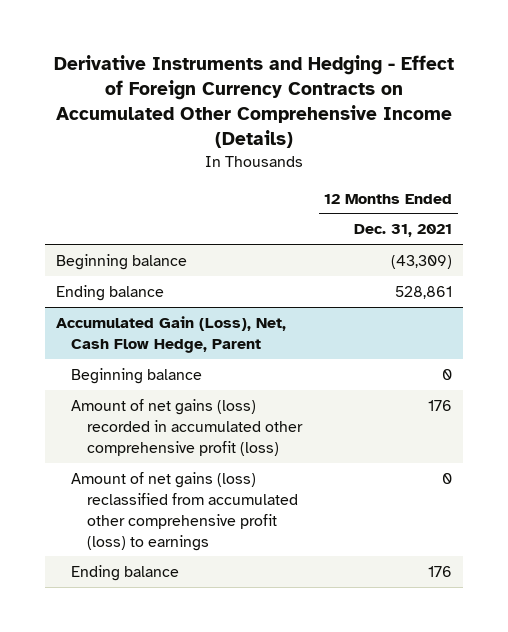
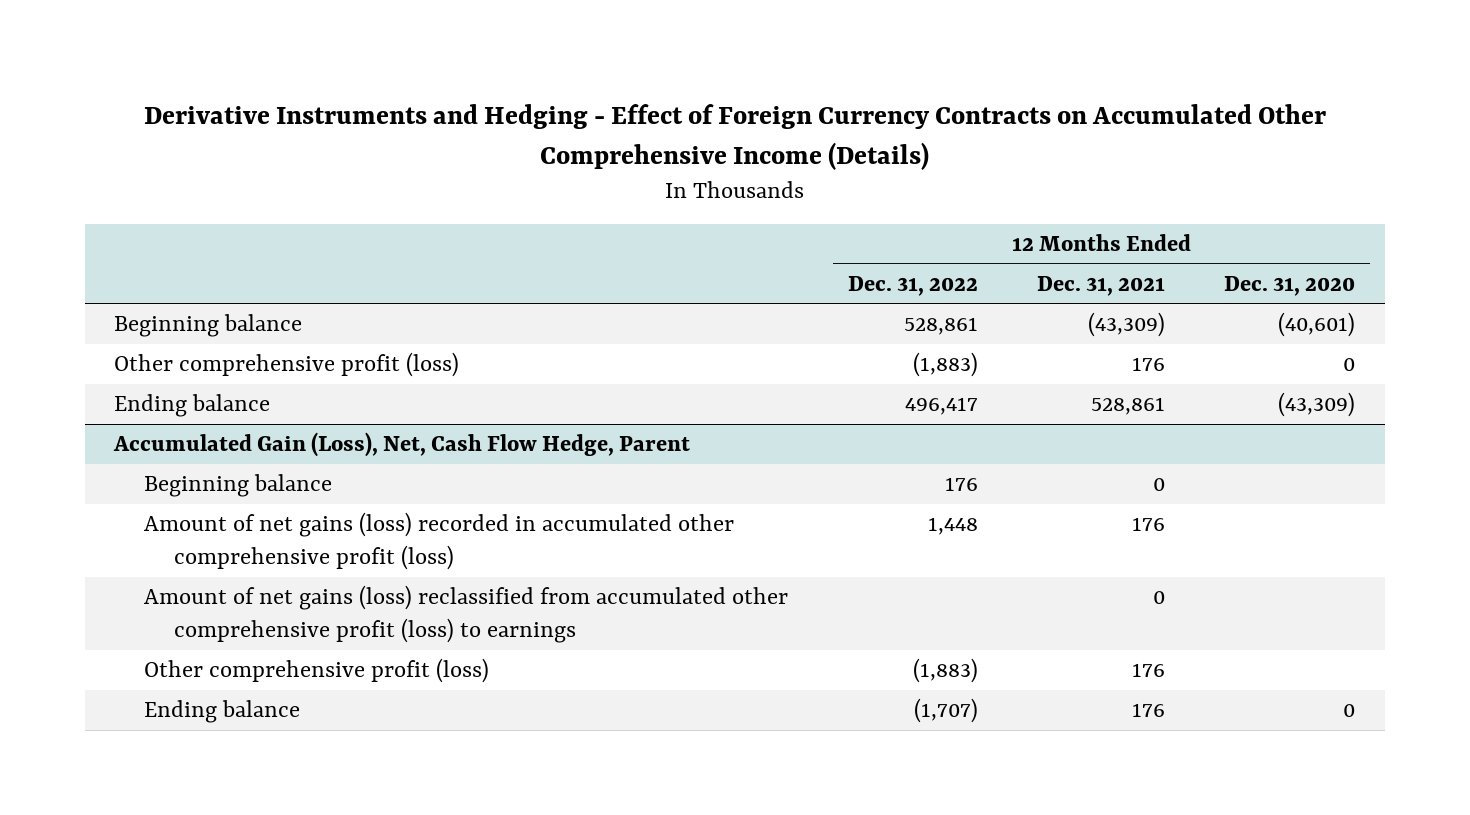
none -> [847,275,978,296] Dec. 31, 2022
none -> [1224,275,1356,296] Dec. 31, 2020
none -> [114,352,460,378] Other comprehensive profit (loss)
none -> [144,658,490,684] Other comprehensive profit (loss)

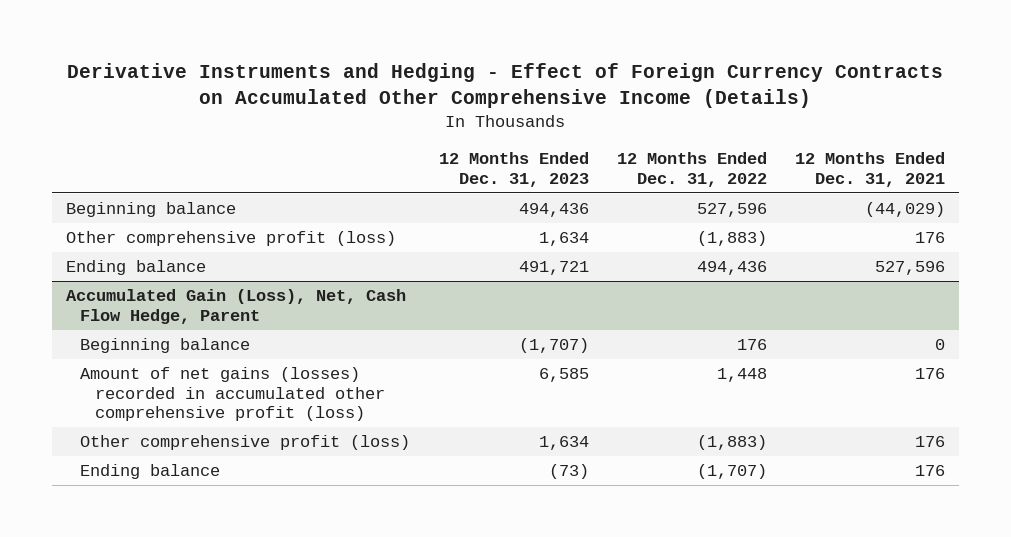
[1224,275,1356,296] Dec. 31, 2020 -> none
none -> [438,152,589,188] 12 Months Ended Dec. 31, 2023
[903,317,978,336] 528,861 -> [696,203,767,218] 527,596
[1088,312,1166,338] (43,309) -> [864,202,945,218] (44,029)
[904,397,978,416] 496,417 -> [696,261,767,276] 494,436
[1091,397,1166,416] 528,861 -> [874,261,945,276] 527,596
[144,585,789,644] Amount of net gains (loss) reclassified from accumulated other comprehensive profit (loss) to earnings -> none
[144,512,735,571] Amount of net gains (loss) recorded in accumulated other comprehensive profit (loss) -> [80,367,386,422] Amount of net gains (losses) recorded in accumulated other comprehensive profit (loss)

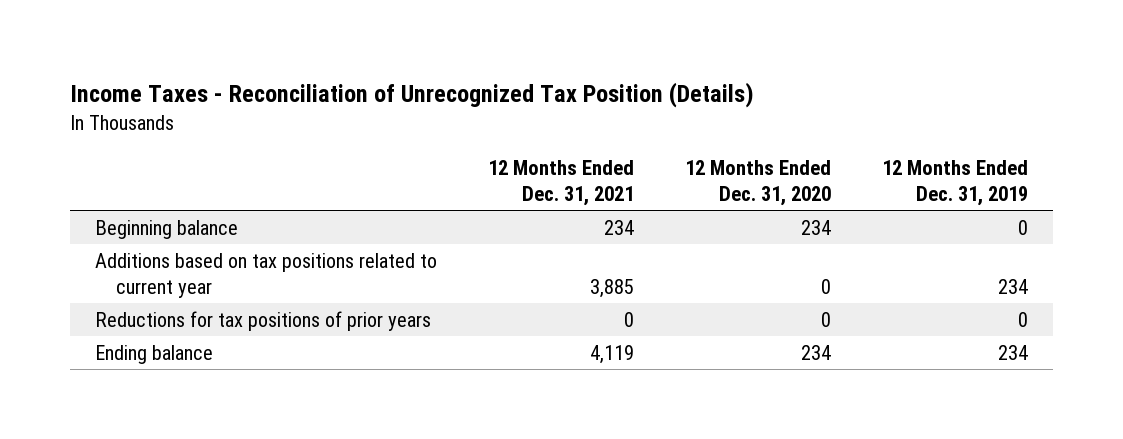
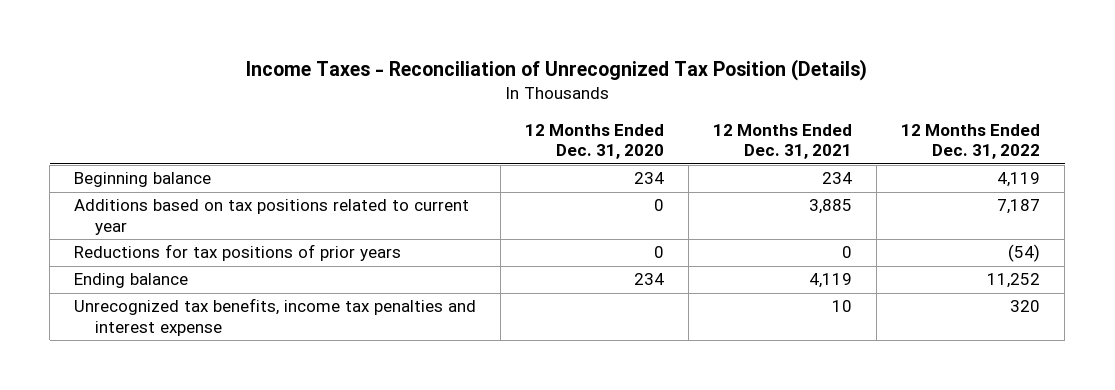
[881,159,1028,207] 12 Months Ended Dec. 31, 2019 -> none
none -> [901,123,1041,160] 12 Months Ended Dec. 31, 2022
none -> [74,298,477,336] Unrecognized tax benefits, income tax penalties and interest expense

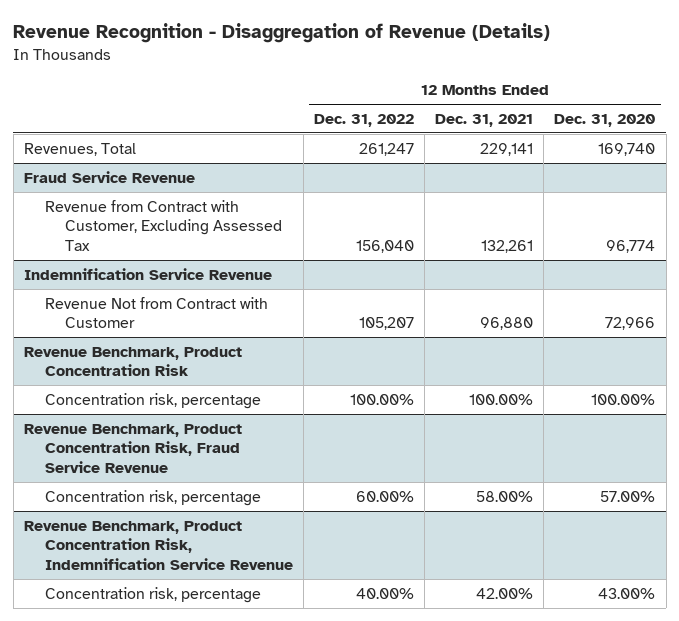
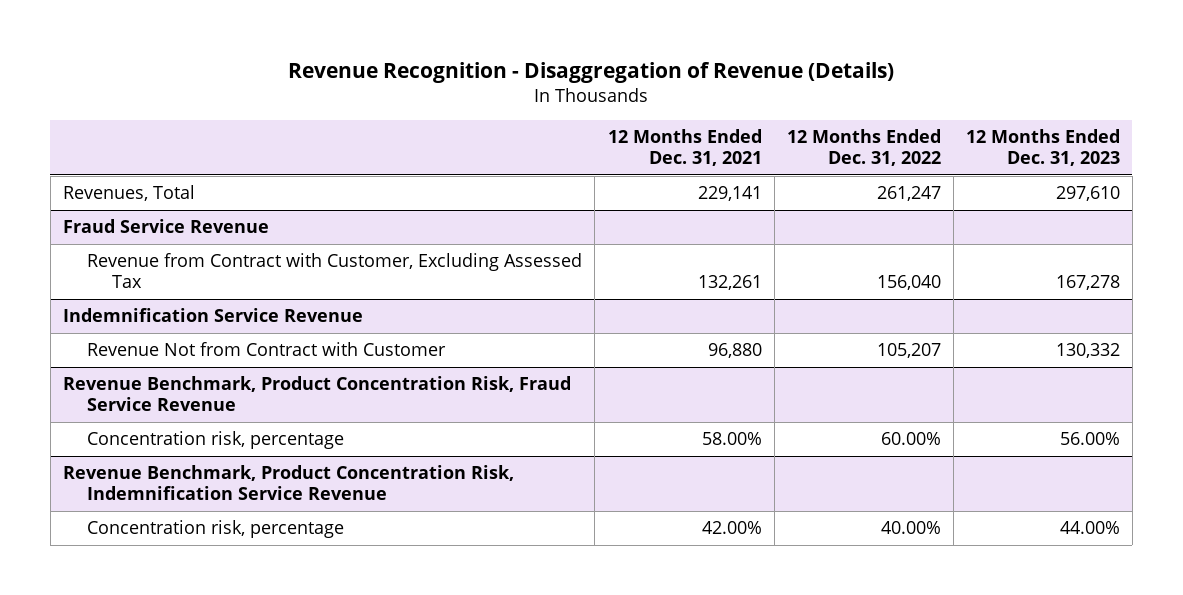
[554,113,656,127] Dec. 31, 2020 -> none
none -> [965,129,1120,167] 12 Months Ended Dec. 31, 2023
[23,346,242,377] Revenue Benchmark, Product Concentration Risk -> none
[44,392,261,409] Concentration risk, percentage -> none

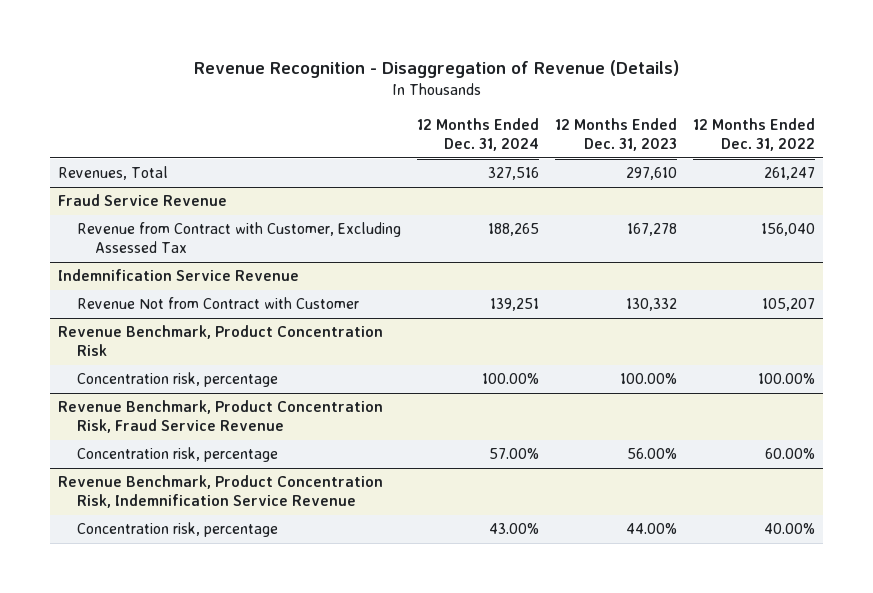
[607,129,762,167] 12 Months Ended Dec. 31, 2021 -> none
none -> [416,118,539,152] 12 Months Ended Dec. 31, 2024
none -> [58,325,384,357] Revenue Benchmark, Product Concentration Risk
none -> [76,372,278,388] Concentration risk, percentage

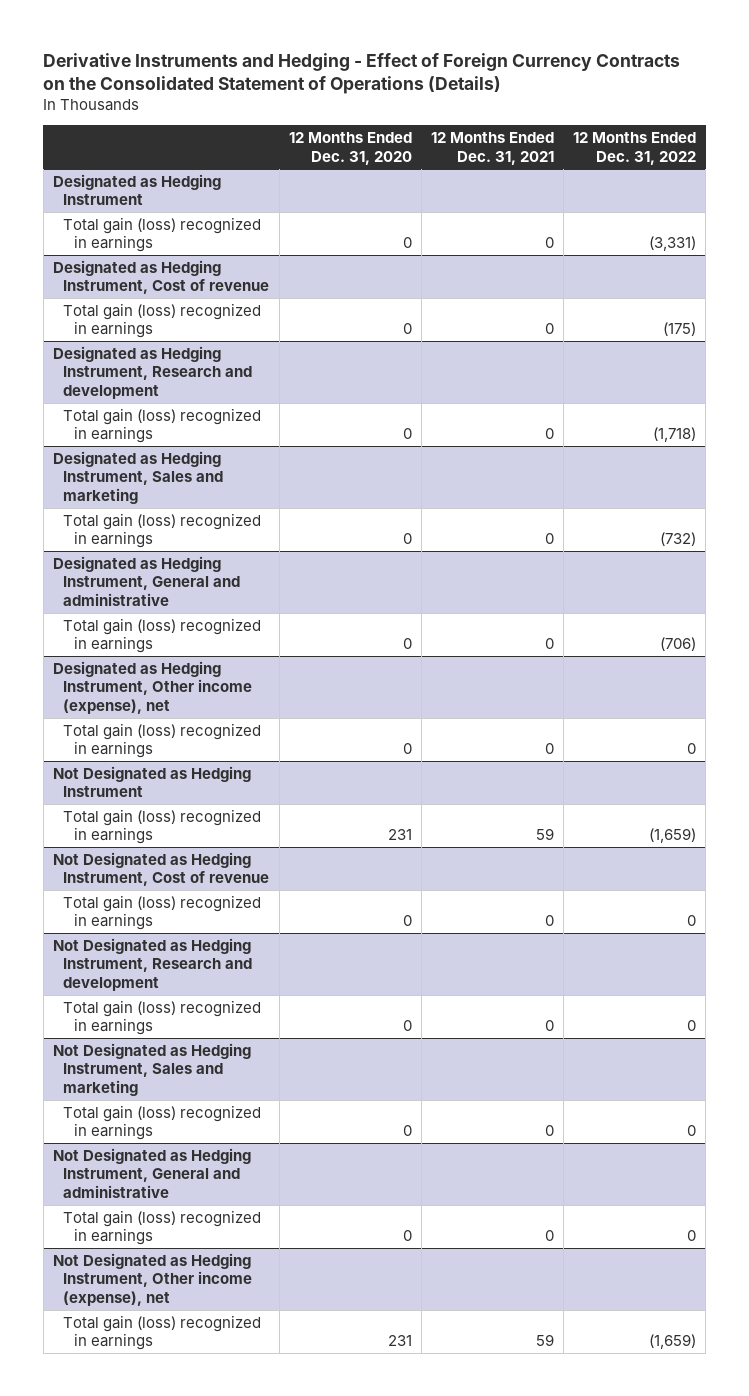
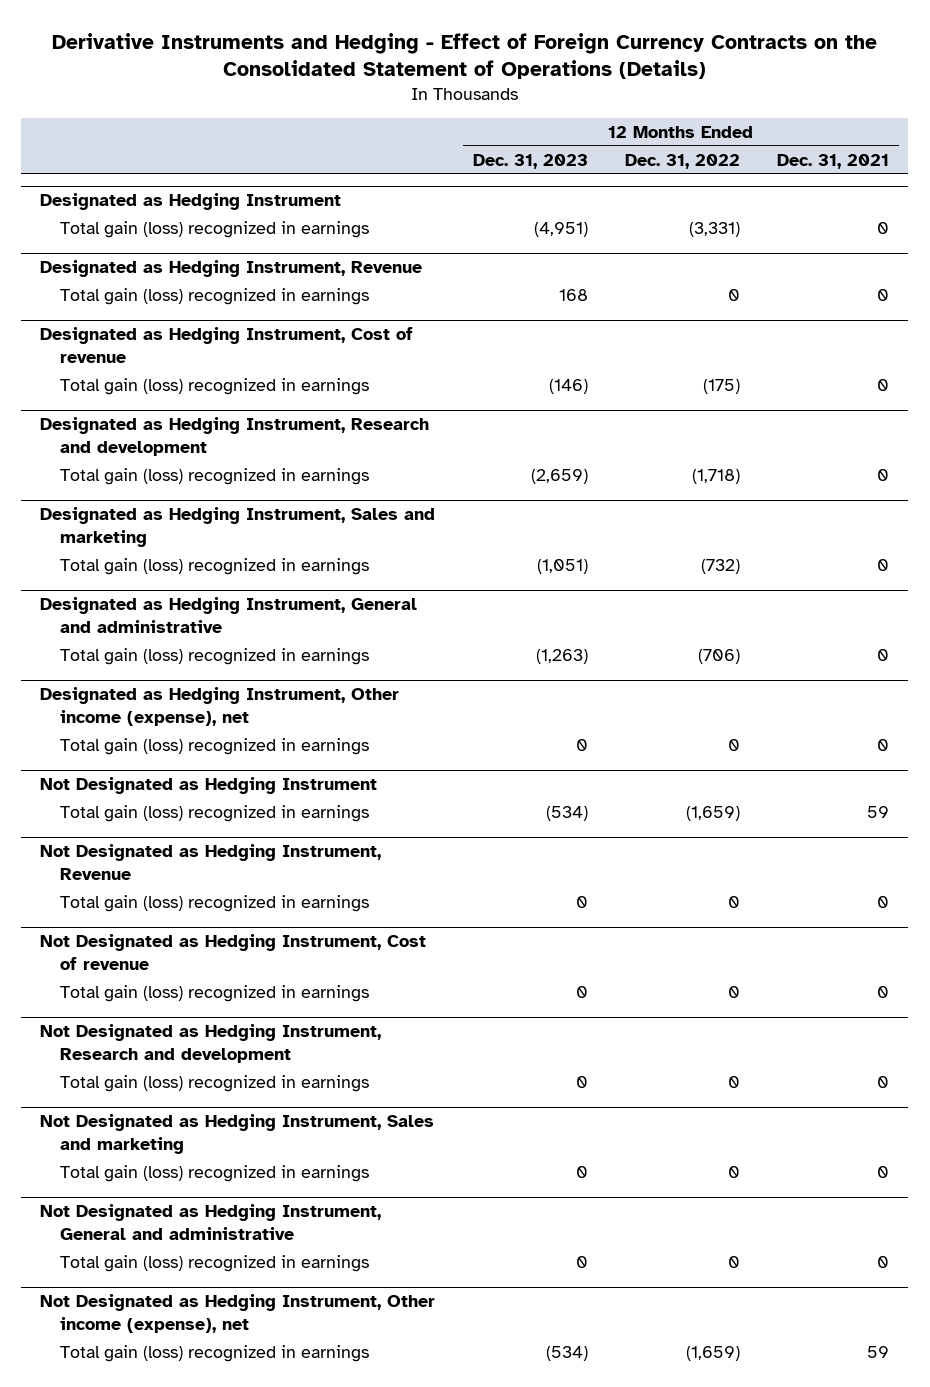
[288,132,412,165] 12 Months Ended Dec. 31, 2020 -> none
none -> [472,153,588,169] Dec. 31, 2023
none -> [40,260,423,278] Designated as Hedging Instrument, Revenue
none -> [59,288,369,306] Total gain (loss) recognized in earnings
none -> [40,844,382,880] Not Designated as Hedging Instrument, Revenue
none -> [59,895,369,913] Total gain (loss) recognized in earnings

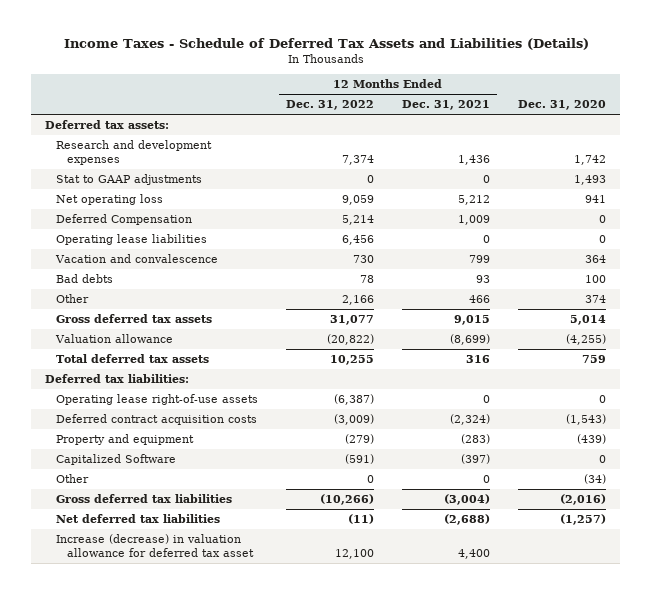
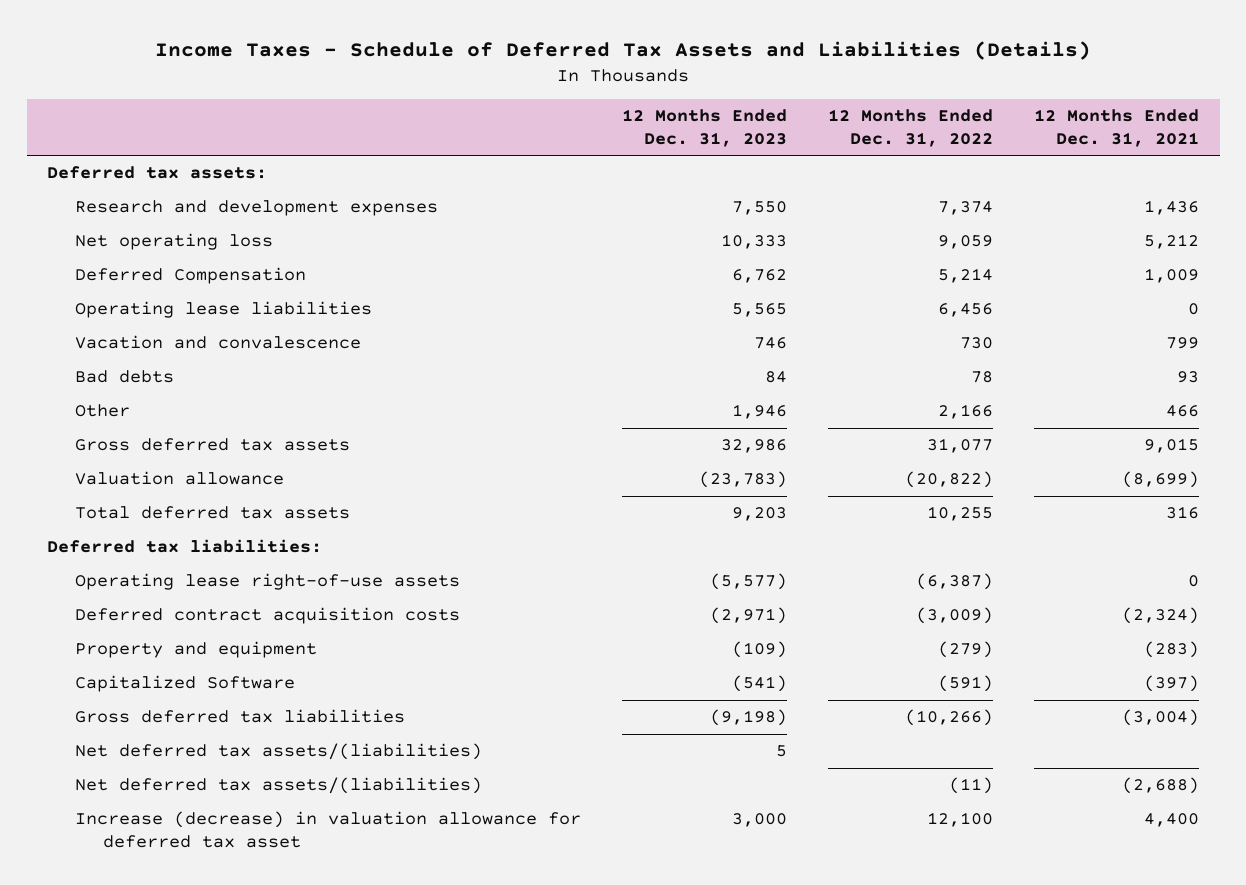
[518,100,607,111] Dec. 31, 2020 -> none
none -> [622,109,788,148] 12 Months Ended Dec. 31, 2023
[55,174,202,186] Stat to GAAP adjustments -> none
[55,474,89,484] Other -> none
none -> [75,743,483,761] Net deferred tax assets/(liabilities)
[55,514,220,524] Net deferred tax liabilities -> [75,777,483,795] Net deferred tax assets/(liabilities)

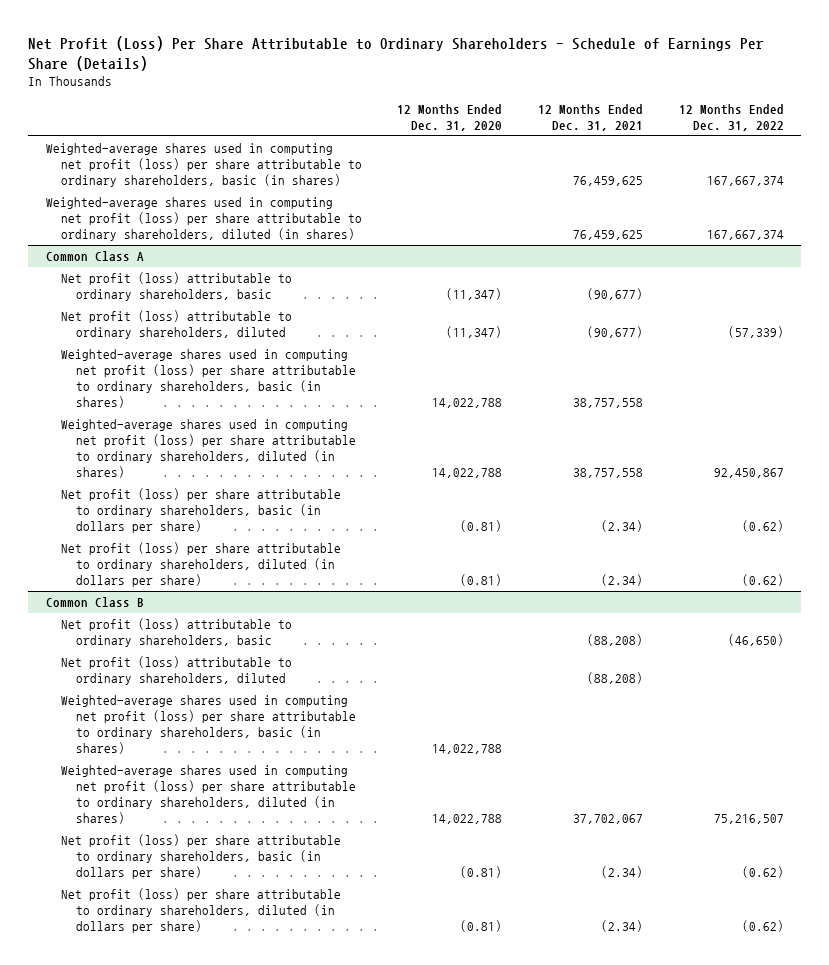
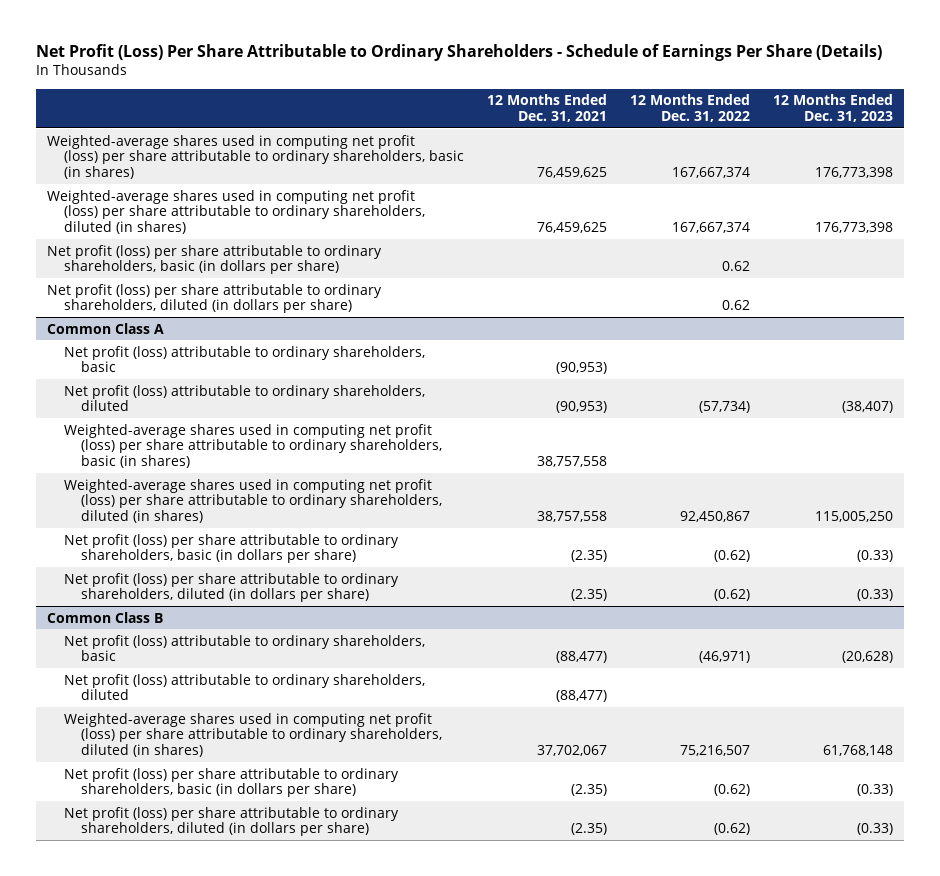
[397,103,503,131] 12 Months Ended Dec. 31, 2020 -> none
none -> [772,94,893,122] 12 Months Ended Dec. 31, 2023
none -> [47,244,383,275] Net profit (loss) per share attributable to ordinary shareholders, basic (in dollars per share)
none -> [47,283,383,314] Net profit (loss) per share attributable to ordinary shareholders, diluted (in dollars per share)
[586,288,643,301] (90,677) -> [555,362,607,375] (90,953)
[586,326,643,339] (90,677) -> [555,401,607,414] (90,953)
[727,326,784,339] (57,339) -> [698,401,750,414] (57,734)
[600,520,643,533] (2.34) -> [570,550,607,563] (2.35)
[600,574,643,587] (2.34) -> [570,589,607,602] (2.35)
[60,695,356,755] Weighted-average shares used in computing net profit (loss) per share attributable to ordinary shareholders, basic (in shares) -> none
[586,634,643,647] (88,208) -> [555,651,607,664] (88,477)
[727,634,784,647] (46,650) -> [698,651,750,664] (46,971)
[586,672,643,685] (88,208) -> [555,690,607,703] (88,477)
[600,866,643,879] (2.34) -> [570,784,607,797] (2.35)
[600,920,643,933] (2.34) -> [570,823,607,836] (2.35)

